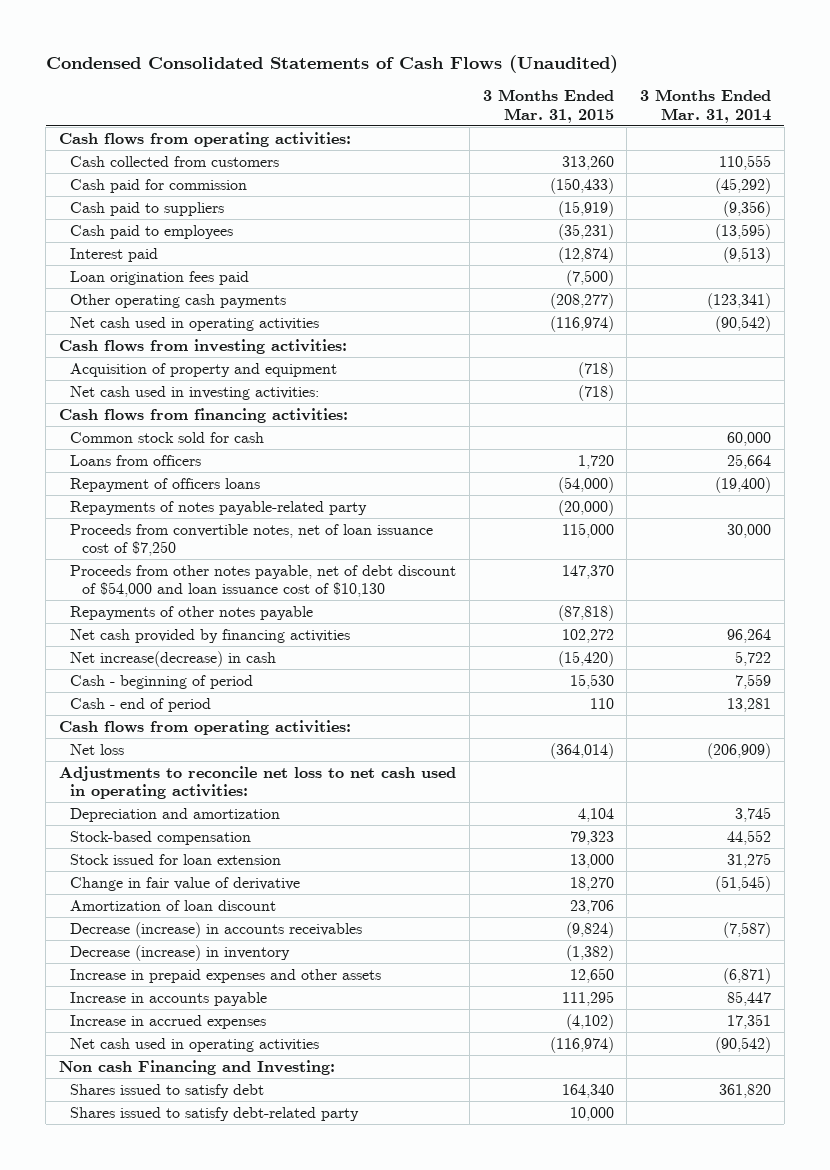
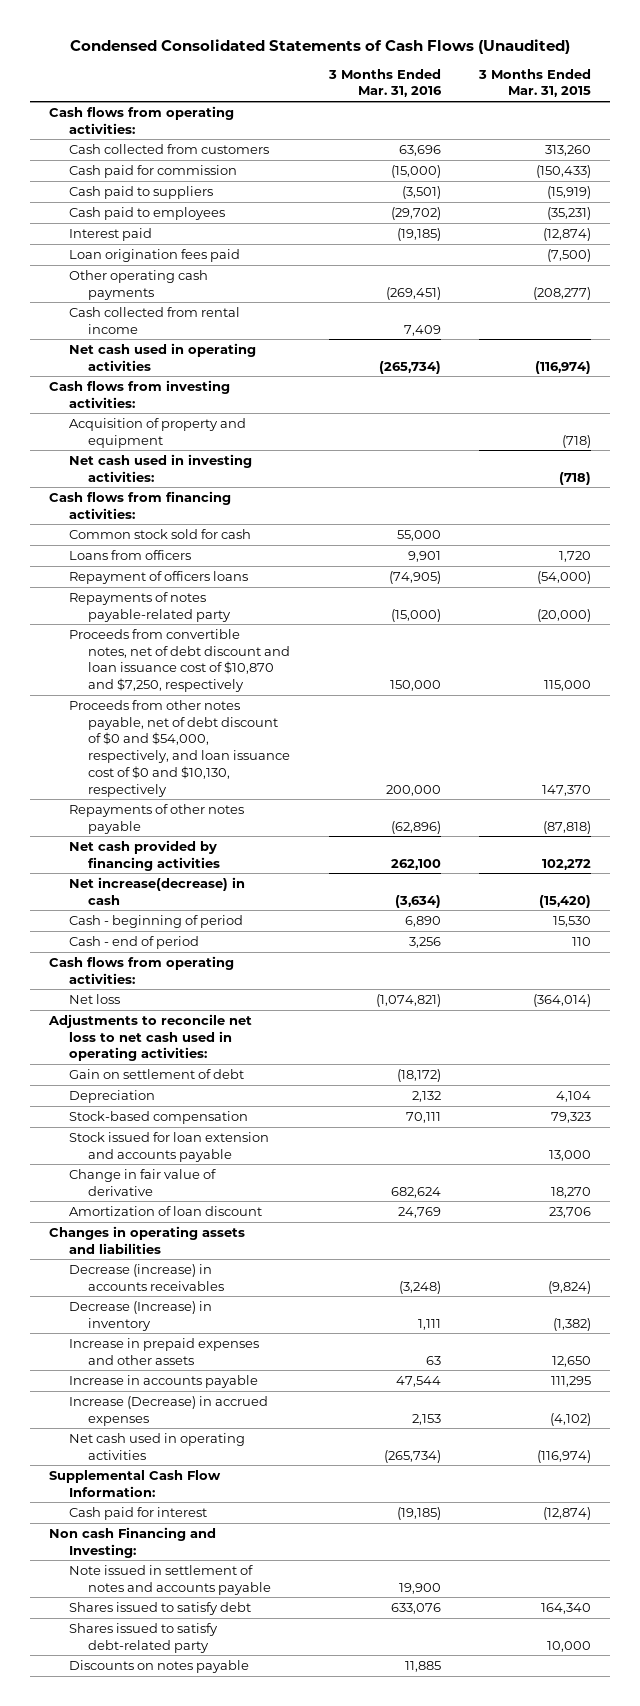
[640,89,772,123] 3 Months Ended Mar. 31, 2014 -> none
none -> [327,68,442,98] 3 Months Ended Mar. 31, 2016
none -> [68,306,240,334] Cash collected from rental income
[70,523,434,557] Proceeds from convertible notes, net of loan issuance cost of $7,250 -> [68,628,291,693] Proceeds from convertible notes, net of debt discount and loan issuance cost of $10,870 and $7,250, respectively
[70,564,457,598] Proceeds from other notes payable, net of debt discount of $54,000 and loan issuance cost of $10,130 -> [68,699,291,797] Proceeds from other notes payable, net of debt discount of $0 and $54,000, respectively, and loan issuance cost of $0 and $10,130, respectively
none -> [68,1068,244,1079] Gain on settlement of debt
[70,807,281,822] Depreciation and amortization -> [68,1089,155,1103] Depreciation
[70,853,282,865] Stock issued for loan extension -> [68,1131,269,1162] Stock issued for loan extension and accounts payable
none -> [49,1225,246,1254] Changes in operating assets and liabilities
[70,944,291,961] Decrease (increase) in inventory -> [68,1300,212,1331] Decrease (Increase) in inventory
[70,1014,267,1029] Increase in accrued expenses -> [68,1395,268,1426] Increase (Decrease) in accrued expenses
none -> [49,1469,222,1497] Supplemental Cash Flow Information:
none -> [68,1506,207,1520] Cash paid for interest
none -> [68,1564,272,1595] Note issued in settlement of notes and accounts payable
none -> [68,1659,249,1673] Discounts on notes payable

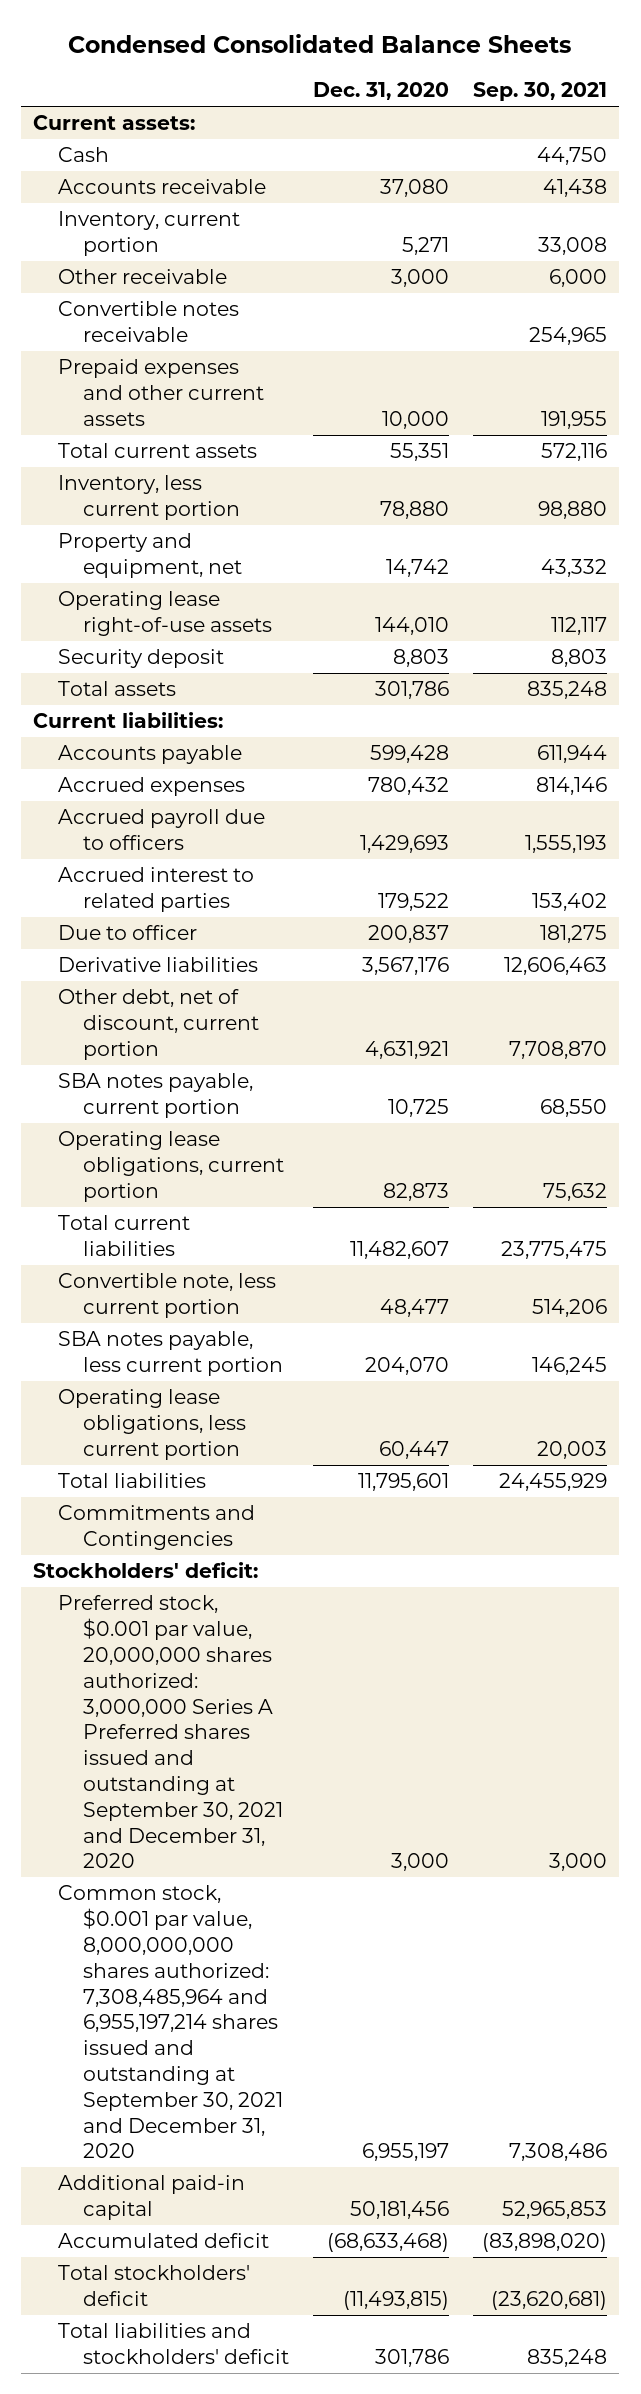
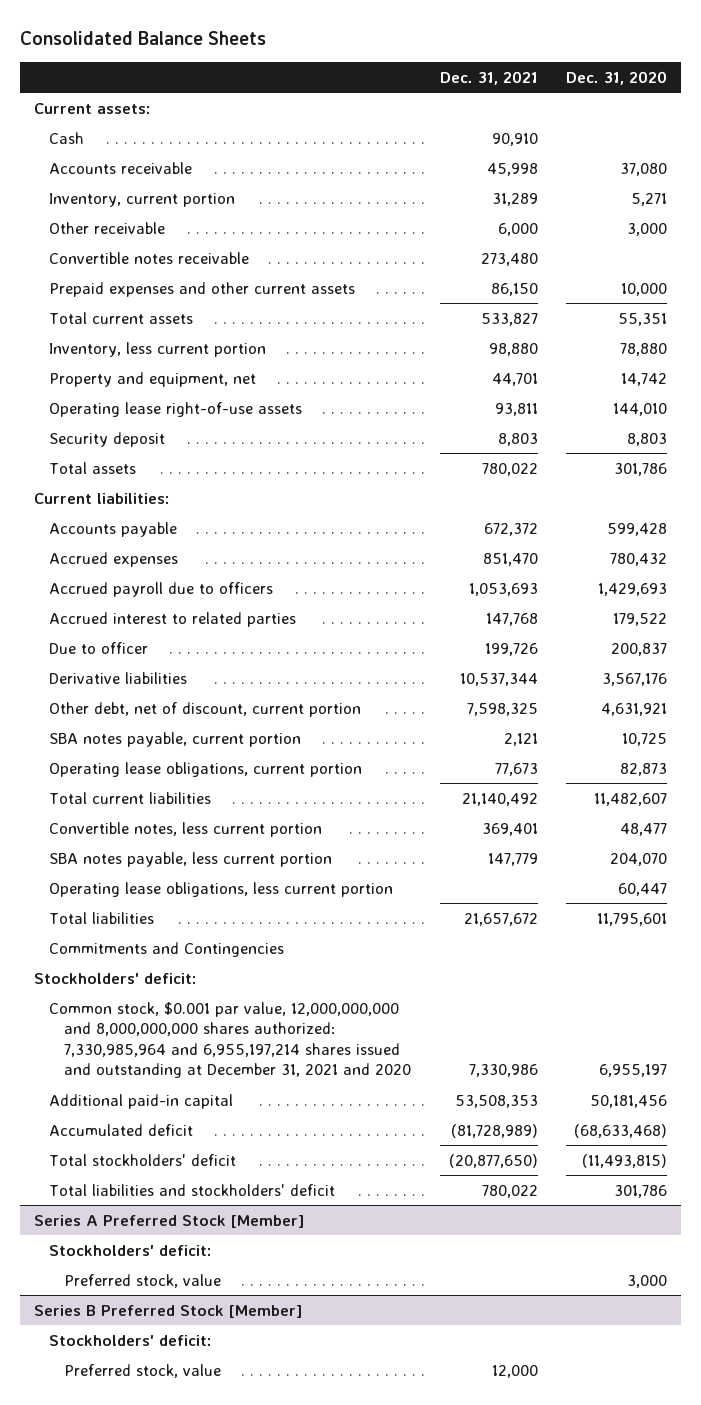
[68,34,572,54] Condensed Consolidated Balance Sheets -> [19,31,266,46] Consolidated Balance Sheets
[473,82,608,102] Sep. 30, 2021 -> none
none -> [439,70,538,85] Dec. 31, 2021
[58,1273,277,1319] Convertible note, less current portion -> [49,821,323,837] Convertible notes, less current portion
[58,1595,284,1869] Preferred stock, $0.001 par value, 20,000,000 shares authorized: 3,000,000 Series A Preferred shares issued and outstanding at September 30, 2021 and December 31, 2020 -> none
[58,1885,284,2159] Common stock, $0.001 par value, 8,000,000,000 shares authorized: 7,308,485,964 and 6,955,197,214 shares issued and outstanding at September 30, 2021 and December 31, 2020 -> [49,1001,412,1079] Common stock, $0.001 par value, 12,000,000,000 and 8,000,000,000 shares authorized: 7,330,985,964 and 6,955,197,214 shares issued and outstanding at December 31, 2021 and 2020
none -> [33,1214,304,1228] Series A Preferred Stock [Member]
none -> [49,1244,212,1256] Stockholders' deficit:
none -> [64,1273,222,1288] Preferred stock, value
none -> [33,1304,302,1318] Series B Preferred Stock [Member]
none -> [49,1334,212,1346] Stockholders' deficit:
none -> [64,1363,222,1378] Preferred stock, value

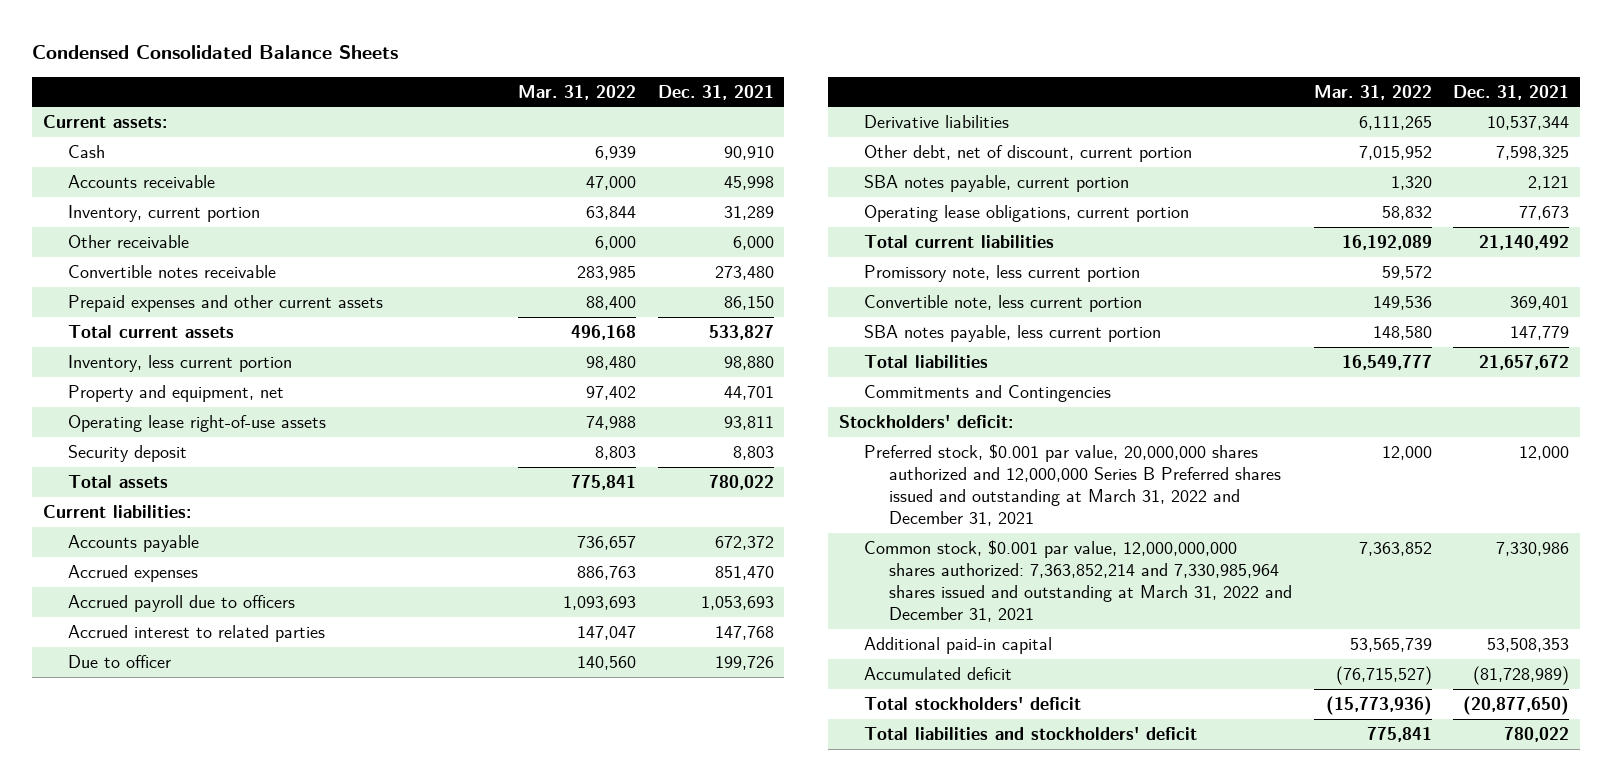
[19,31,266,46] Consolidated Balance Sheets -> [32,45,399,60] Condensed Consolidated Balance Sheets
[566,70,668,85] Dec. 31, 2020 -> none
none -> [518,84,637,100] Mar. 31, 2022
none -> [864,264,1141,282] Promissory note, less current portion
[49,821,323,837] Convertible notes, less current portion -> [864,294,1143,312] Convertible note, less current portion
[49,881,394,897] Operating lease obligations, less current portion -> none
none -> [864,443,1282,527] Preferred stock, $0.001 par value, 20,000,000 shares authorized and 12,000,000 Series B Preferred shares issued and outstanding at March 31, 2022 and December 31, 2021
[49,1001,412,1079] Common stock, $0.001 par value, 12,000,000,000 and 8,000,000,000 shares authorized: 7,330,985,964 and 6,955,197,214 shares issued and outstanding at December 31, 2021 and 2020 -> [864,539,1293,623] Common stock, $0.001 par value, 12,000,000,000 shares authorized: 7,363,852,214 and 7,330,985,964 shares issued and outstanding at March 31, 2022 and December 31, 2021
[33,1214,304,1228] Series A Preferred Stock [Member] -> none
[49,1244,212,1256] Stockholders' deficit: -> none
[64,1273,222,1288] Preferred stock, value -> none
[33,1304,302,1318] Series B Preferred Stock [Member] -> none
[49,1334,212,1346] Stockholders' deficit: -> none
[64,1363,222,1378] Preferred stock, value -> none

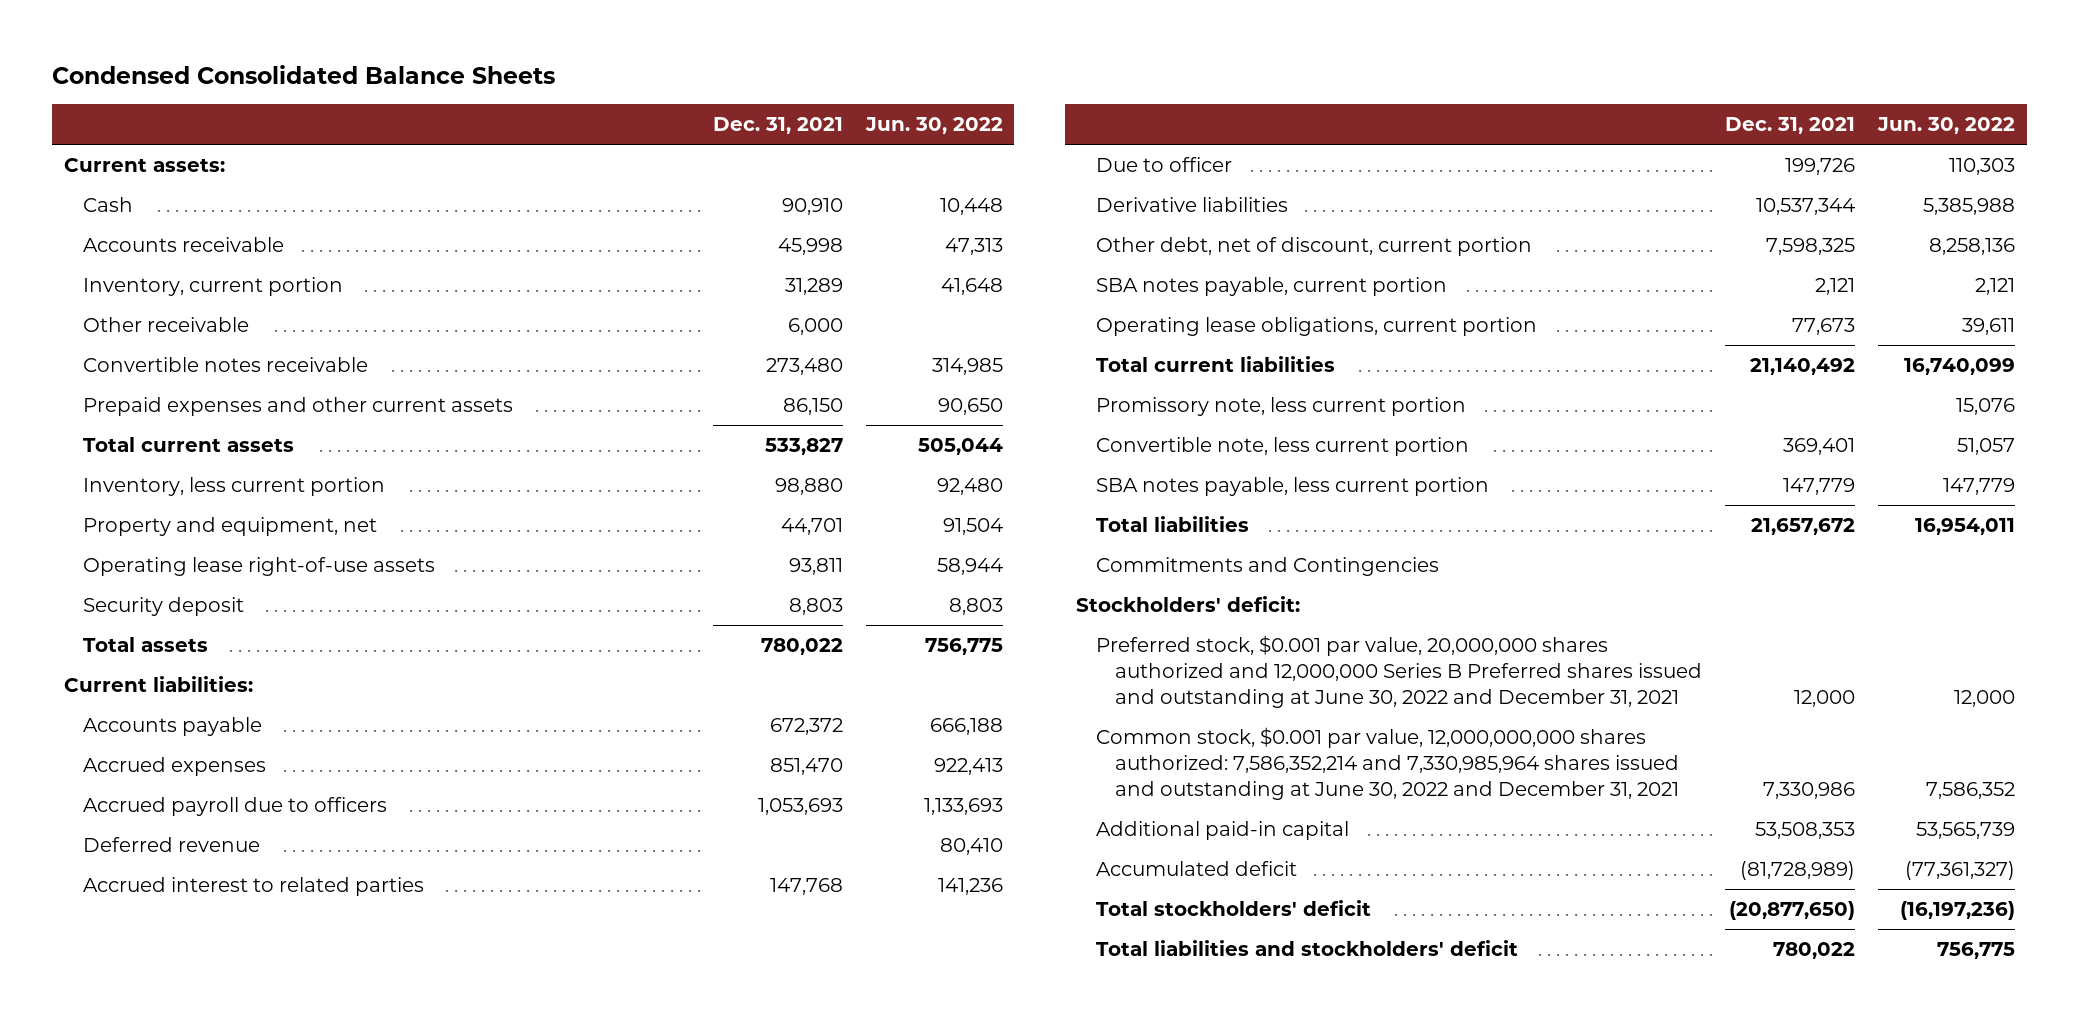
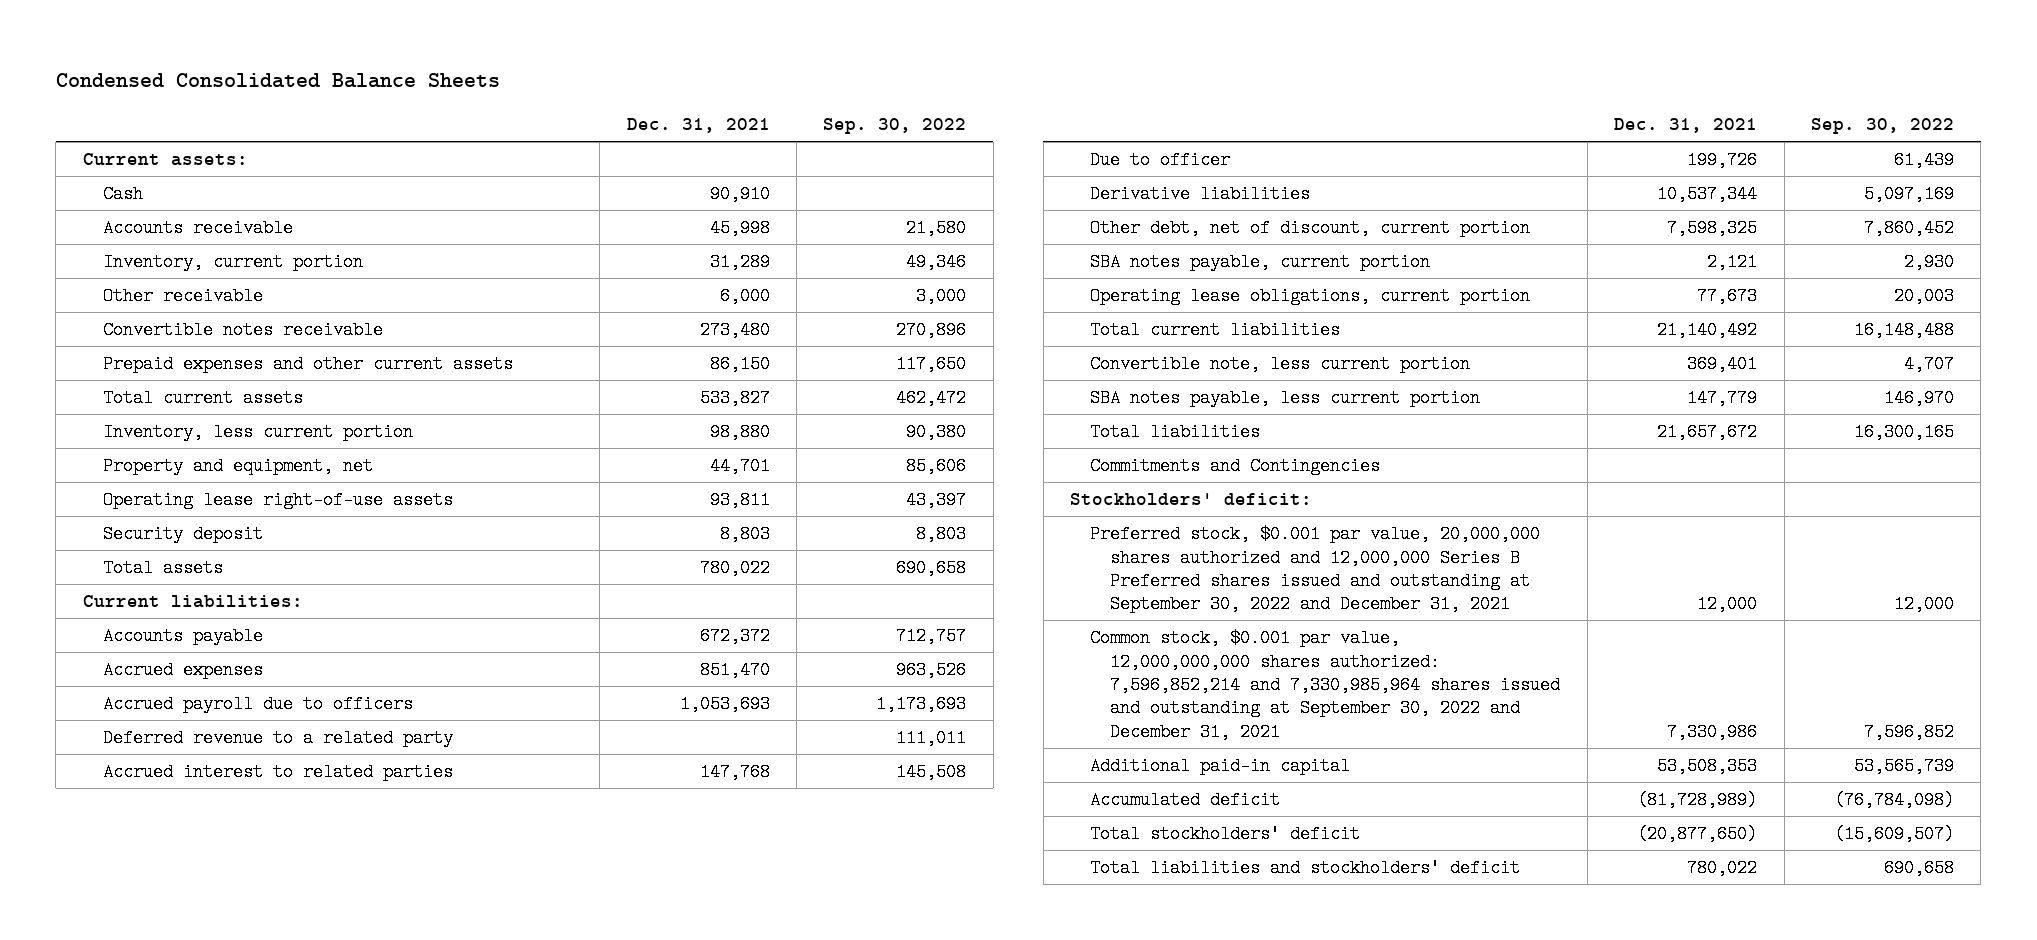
[864,117,1003,135] Jun. 30, 2022 -> none
none -> [823,118,967,135] Sep. 30, 2022
[83,837,261,853] Deferred revenue -> [102,729,453,748] Deferred revenue to a related party
[1095,397,1466,417] Promissory note, less current portion -> none
[1095,635,1702,708] Preferred stock, $0.001 par value, 20,000,000 shares authorized and 12,000,000 Series B Preferred shares issued and outstanding at June 30, 2022 and December 31, 2021 -> [1090,525,1541,614] Preferred stock, $0.001 par value, 20,000,000 shares authorized and 12,000,000 Series B Preferred shares issued and outstanding at September 30, 2022 and December 31, 2021
[1095,727,1679,800] Common stock, $0.001 par value, 12,000,000,000 shares authorized: 7,586,352,214 and 7,330,985,964 shares issued and outstanding at June 30, 2022 and December 31, 2021 -> [1090,629,1561,741] Common stock, $0.001 par value, 12,000,000,000 shares authorized: 7,596,852,214 and 7,330,985,964 shares issued and outstanding at September 30, 2022 and December 31, 2021

